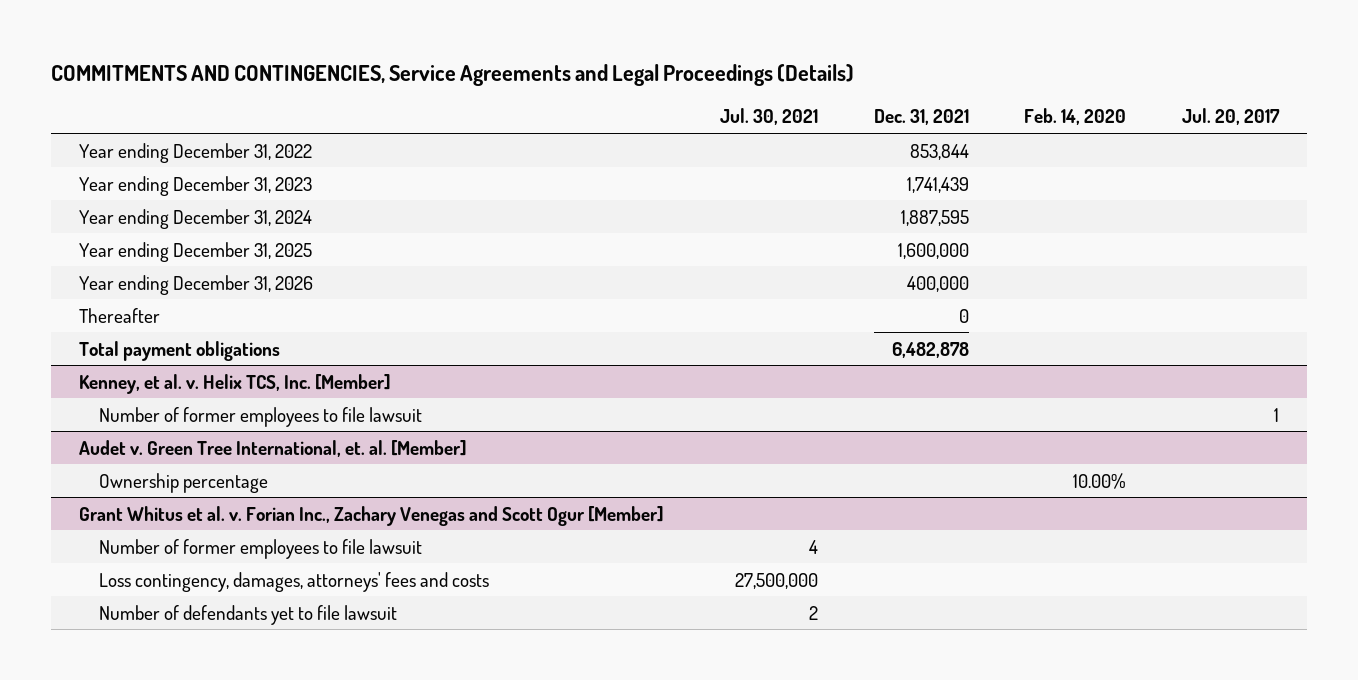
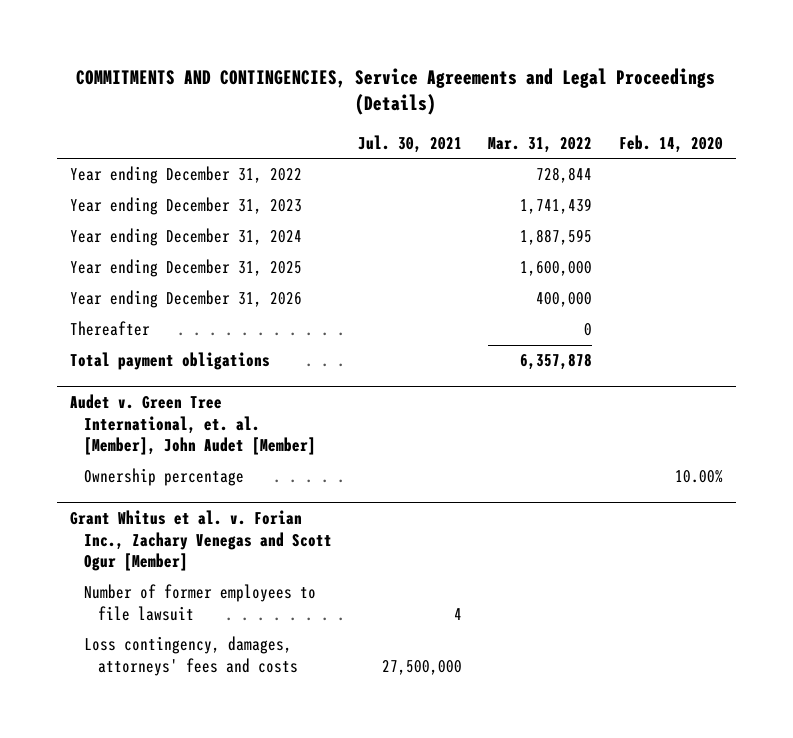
[873,109,969,126] Dec. 31, 2021 -> none
[1182,108,1281,126] Jul. 20, 2017 -> none
none -> [488,136,593,153] Mar. 31, 2022
[79,373,392,394] Kenney, et al. v. Helix TCS, Inc. [Member] -> none
[98,406,422,427] Number of former employees to file lawsuit -> none
[79,439,468,457] Audet v. Green Tree International, et. al. [Member] -> [70,394,316,456] Audet v. Green Tree International, et. al. [Member], John Audet [Member]
[98,604,397,625] Number of defendants yet to file lawsuit -> none

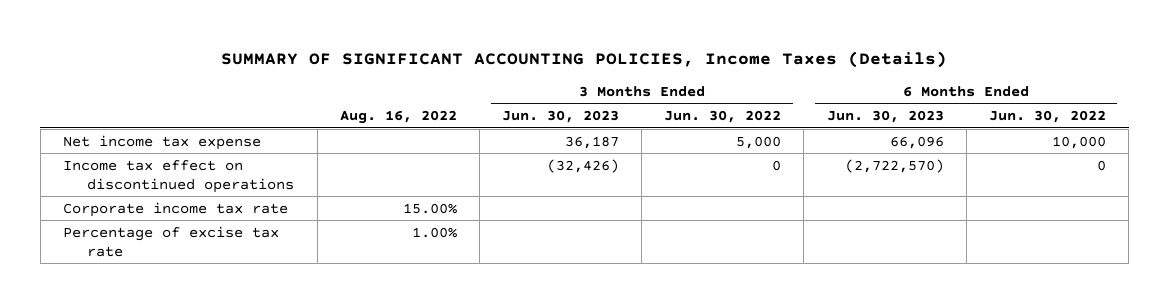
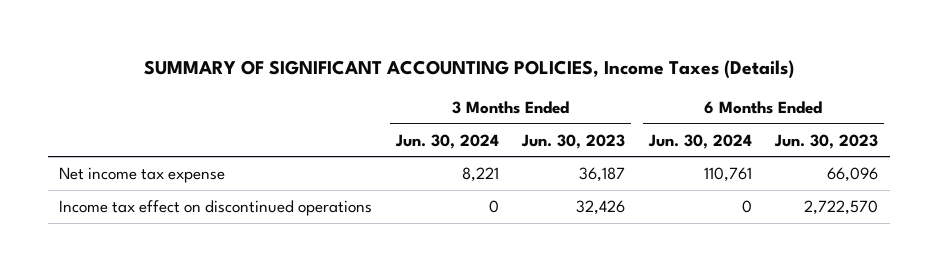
[339,110,457,125] Aug. 16, 2022 -> none
[664,110,782,124] Jun. 30, 2022 -> none
[988,110,1106,124] Jun. 30, 2022 -> none
none -> [394,133,499,149] Jun. 30, 2024
none -> [647,133,752,149] Jun. 30, 2024
[62,201,288,217] Corporate income tax rate -> none
[62,225,279,257] Percentage of excise tax rate -> none
[547,158,620,173] (32,426) -> [576,199,626,215] 32,426
[844,158,944,173] (2,722,570) -> [803,199,878,215] 2,722,570

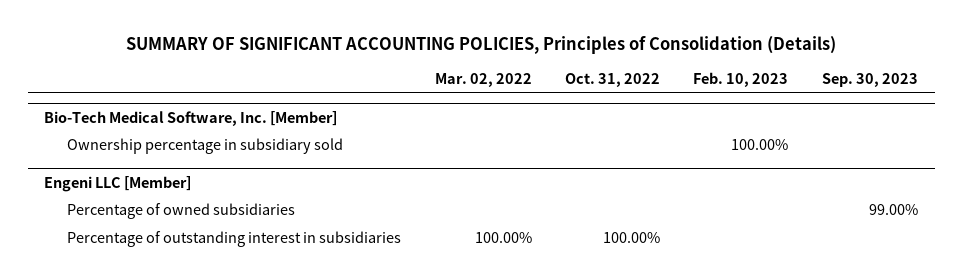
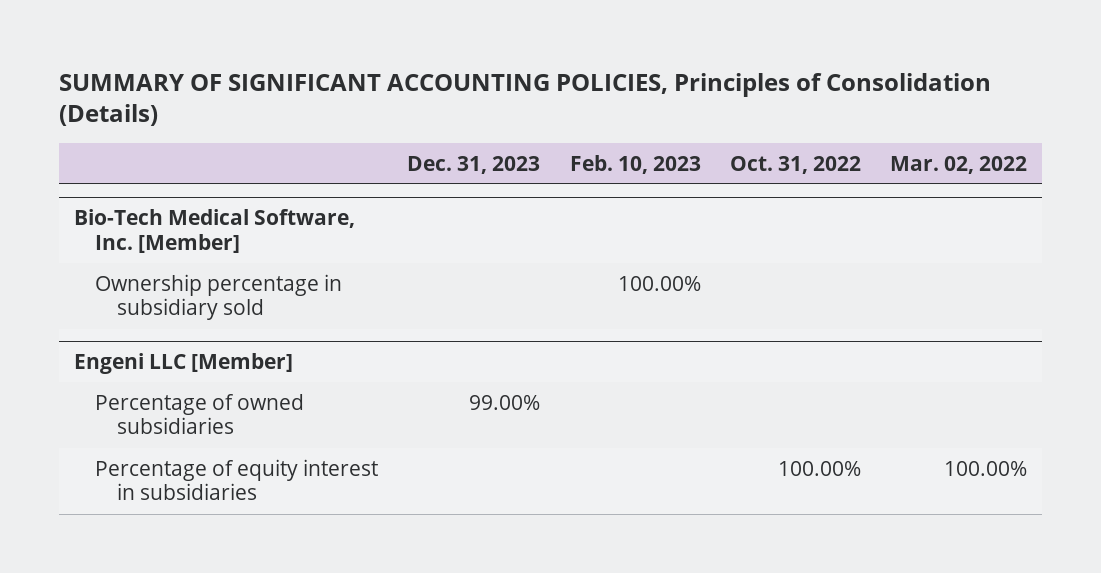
[821,72,918,87] Sep. 30, 2023 -> none
none -> [407,155,541,174] Dec. 31, 2023
[67,231,402,248] Percentage of outstanding interest in subsidiaries -> [95,458,379,501] Percentage of equity interest in subsidiaries

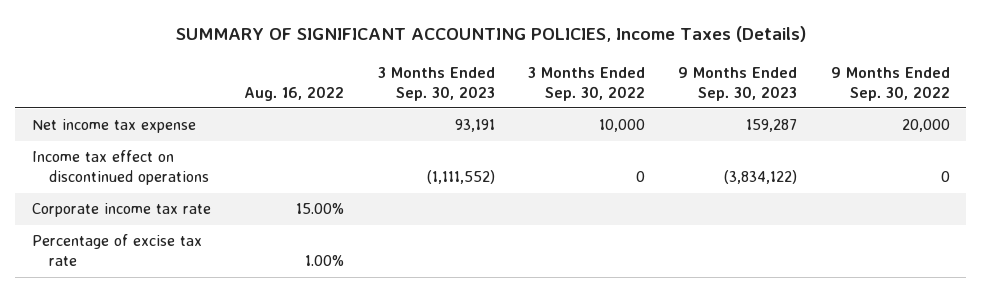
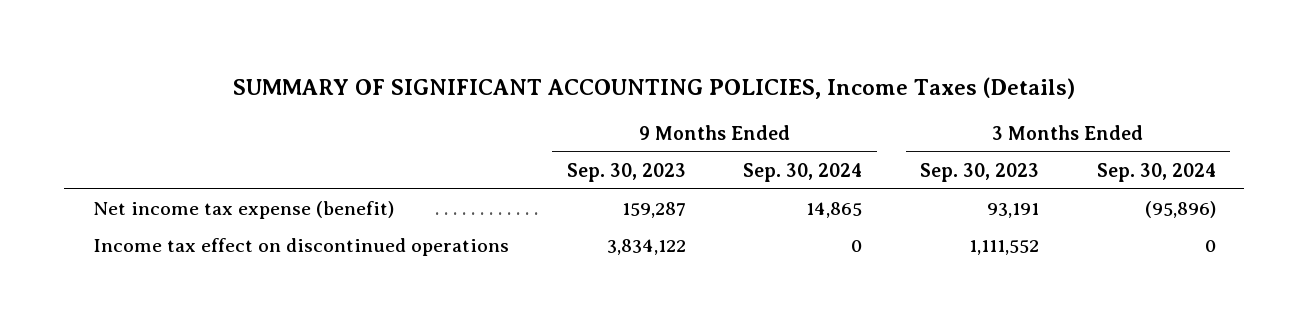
[244,85,345,101] Aug. 16, 2022 -> none
[527,66,645,101] 3 Months Ended Sep. 30, 2022 -> none
[830,66,950,101] 9 Months Ended Sep. 30, 2022 -> none
none -> [743,162,863,182] Sep. 30, 2024
none -> [1096,162,1216,182] Sep. 30, 2024
[31,203,211,218] Corporate income tax rate -> none
[31,234,202,267] Percentage of excise tax rate -> none
[31,119,196,134] Net income tax expense -> [93,201,395,220] Net income tax expense (benefit)
[426,170,495,185] (1,111,552) -> [968,240,1039,256] 1,111,552
[724,170,798,185] (3,834,122) -> [606,239,686,256] 3,834,122

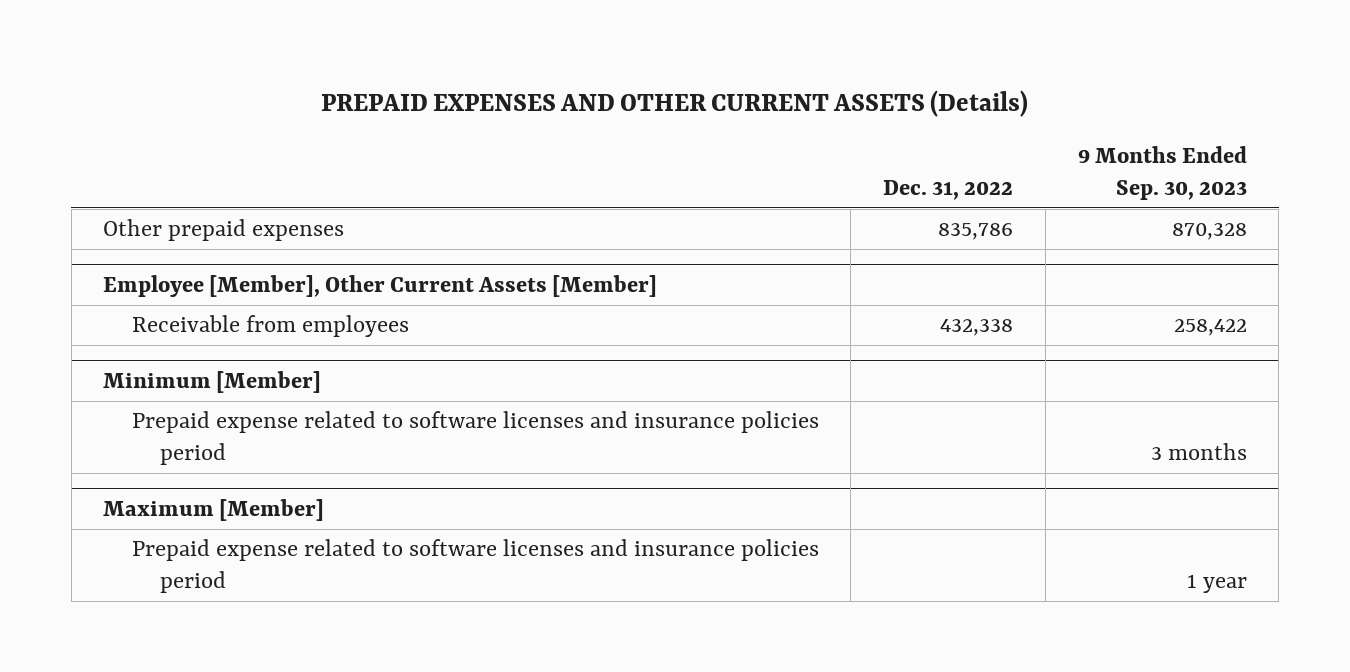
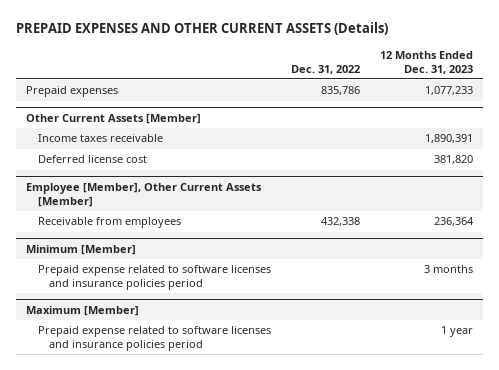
[1077,146,1247,200] 9 Months Ended Sep. 30, 2023 -> none
none -> [379,50,473,74] 12 Months Ended Dec. 31, 2023
[103,219,345,242] Other prepaid expenses -> [26,86,119,98] Prepaid expenses
none -> [26,114,202,125] Other Current Assets [Member]
none -> [37,134,163,143] Income taxes receivable
none -> [37,155,147,164] Deferred license cost

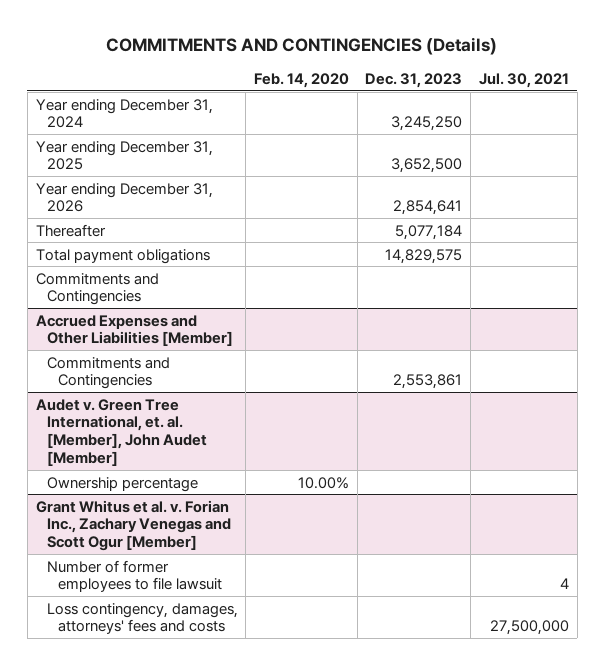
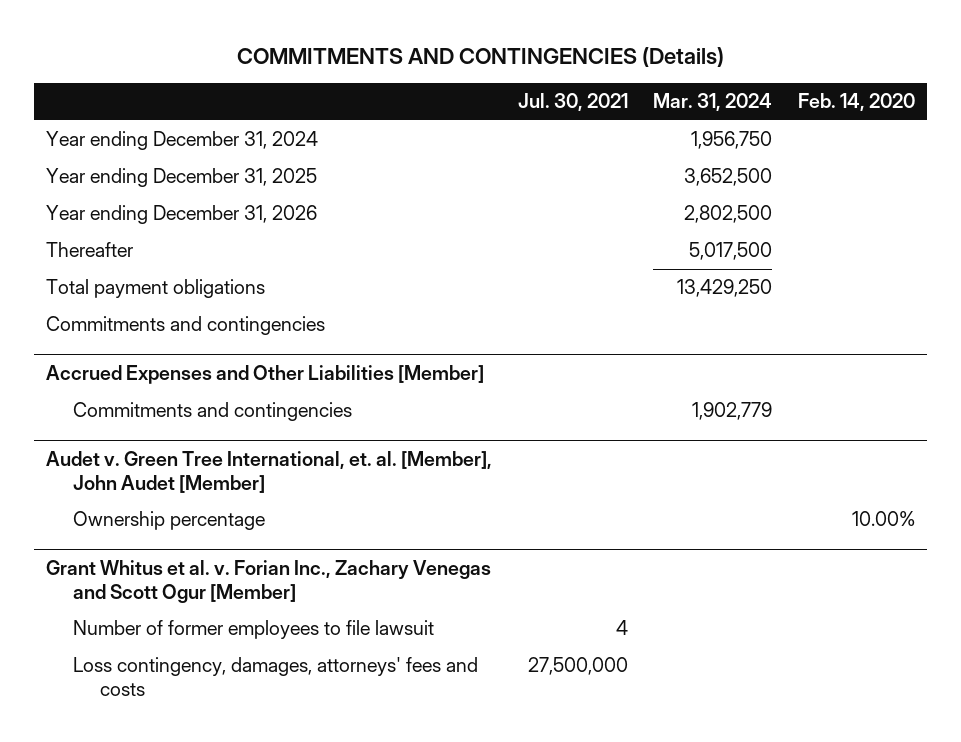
[365,72,463,88] Dec. 31, 2023 -> none
none -> [653,93,773,112] Mar. 31, 2024
[35,272,159,306] Commitments and Contingencies -> [46,316,326,336] Commitments and contingencies
[46,356,170,390] Commitments and Contingencies -> [73,402,353,422] Commitments and contingencies

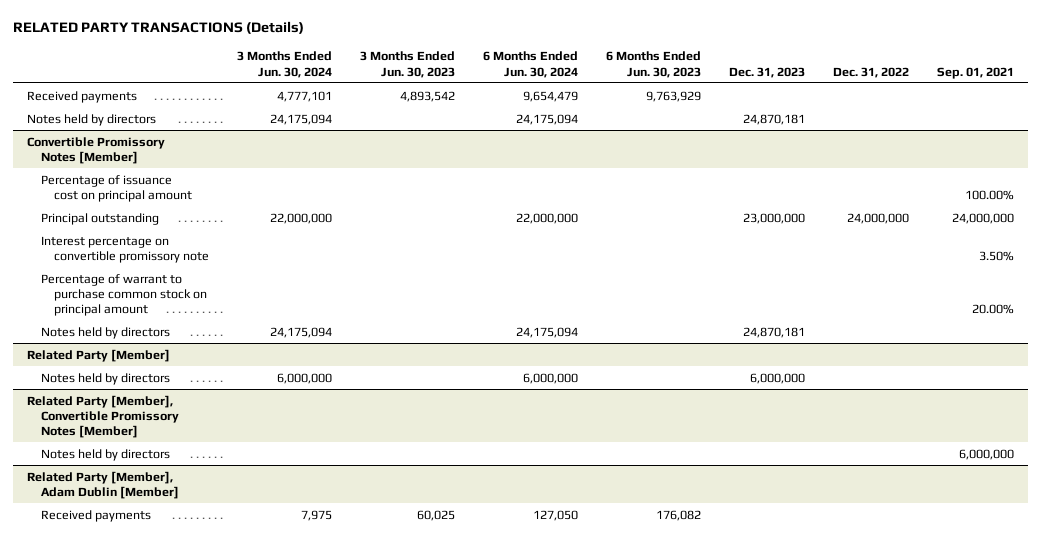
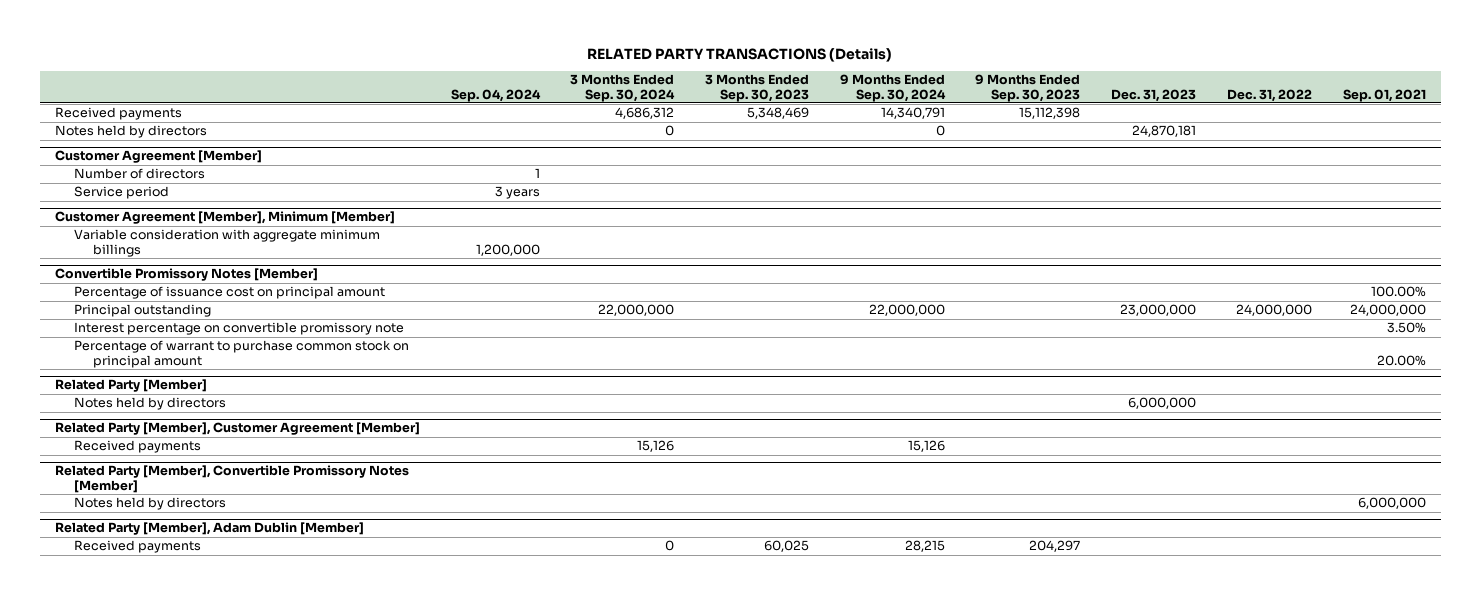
[237,51,333,78] 3 Months Ended Jun. 30, 2024 -> none
[360,51,456,78] 3 Months Ended Jun. 30, 2023 -> none
[483,51,579,78] 6 Months Ended Jun. 30, 2024 -> none
[606,51,702,78] 6 Months Ended Jun. 30, 2023 -> none
none -> [450,88,541,102] Sep. 04, 2024
none -> [570,74,676,102] 3 Months Ended Sep. 30, 2024
none -> [705,74,810,102] 3 Months Ended Sep. 30, 2023
none -> [839,74,946,102] 9 Months Ended Sep. 30, 2024
none -> [975,74,1081,102] 9 Months Ended Sep. 30, 2023
none -> [54,150,262,164] Customer Agreement [Member]
none -> [73,168,205,180] Number of directors
none -> [73,186,169,200] Service period
none -> [54,211,395,225] Customer Agreement [Member], Minimum [Member]
none -> [73,229,380,257] Variable consideration with aggregate minimum billings
[40,326,170,339] Notes held by directors -> none
none -> [54,422,420,436] Related Party [Member], Customer Agreement [Member]
none -> [73,440,201,454] Received payments

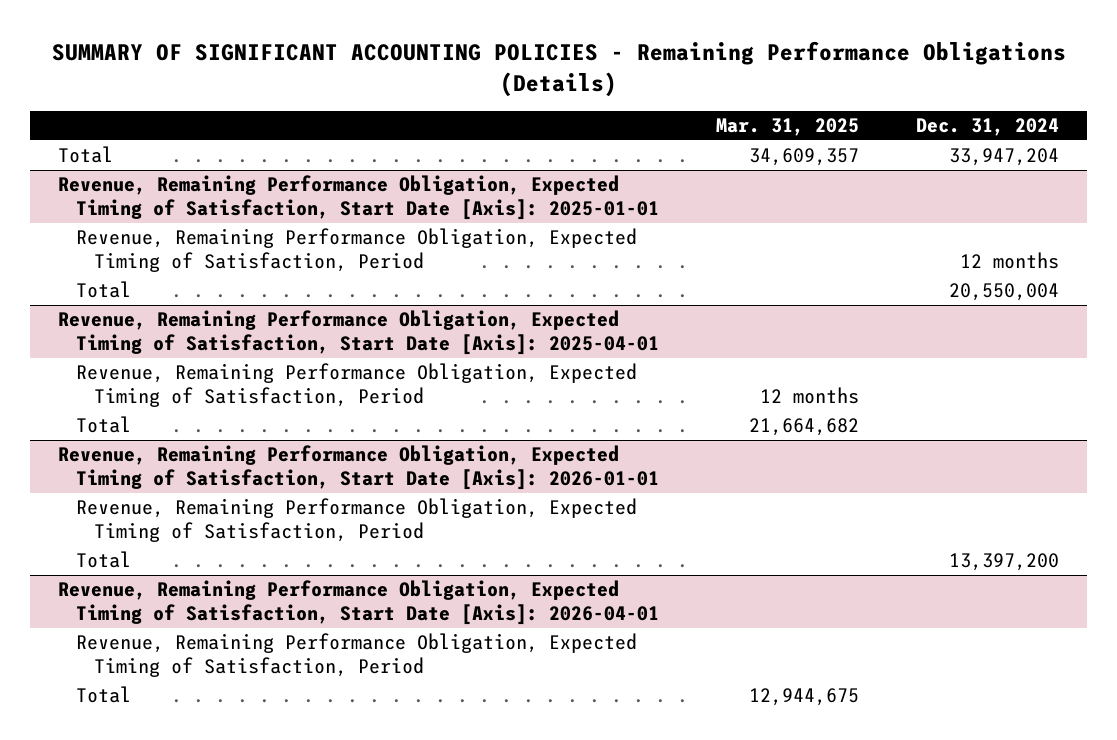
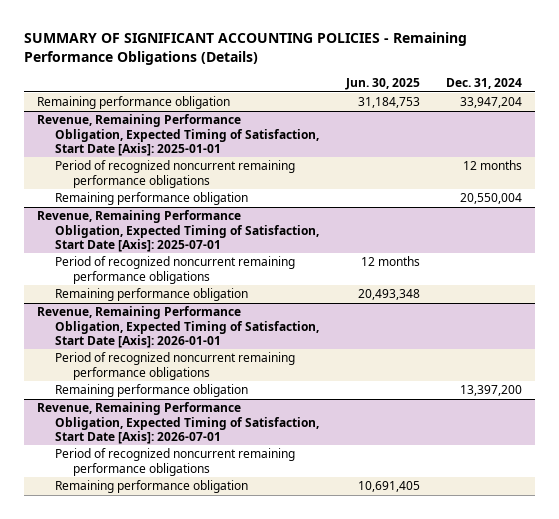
[716,117,860,136] Mar. 31, 2025 -> none
none -> [344,78,420,91] Jun. 30, 2025
[58,146,114,164] Total -> [37,96,231,110] Remaining performance obligation
[58,310,660,356] Revenue, Remaining Performance Obligation, Expected Timing of Satisfaction, Start Date [Axis]: 2025-04-01 -> none
[76,363,638,408] Revenue, Remaining Performance Obligation, Expected Timing of Satisfaction, Period -> none
[76,416,132,434] Total -> none
[76,228,638,273] Revenue, Remaining Performance Obligation, Expected Timing of Satisfaction, Period -> [55,160,296,188] Period of recognized noncurrent remaining performance obligations
[76,281,132,299] Total -> [55,192,249,206] Remaining performance obligation
none -> [37,210,320,252] Revenue, Remaining Performance Obligation, Expected Timing of Satisfaction, Start Date [Axis]: 2025-07-01
none -> [55,256,296,284] Period of recognized noncurrent remaining performance obligations
none -> [55,288,249,302] Remaining performance obligation
[58,580,660,626] Revenue, Remaining Performance Obligation, Expected Timing of Satisfaction, Start Date [Axis]: 2026-04-01 -> none
[76,633,638,678] Revenue, Remaining Performance Obligation, Expected Timing of Satisfaction, Period -> none
[76,686,132,704] Total -> none
[76,498,638,543] Revenue, Remaining Performance Obligation, Expected Timing of Satisfaction, Period -> [55,352,296,380] Period of recognized noncurrent remaining performance obligations
[76,551,132,569] Total -> [55,384,249,398] Remaining performance obligation
none -> [37,402,320,444] Revenue, Remaining Performance Obligation, Expected Timing of Satisfaction, Start Date [Axis]: 2026-07-01
none -> [55,448,296,476] Period of recognized noncurrent remaining performance obligations
none -> [55,480,249,494] Remaining performance obligation

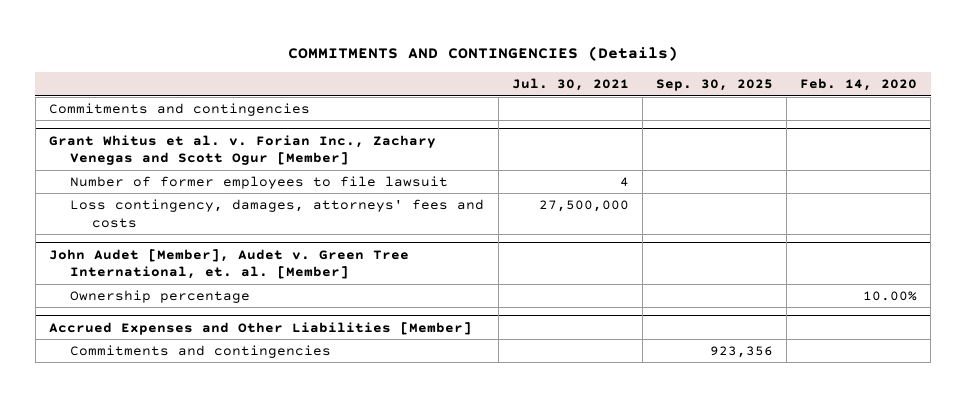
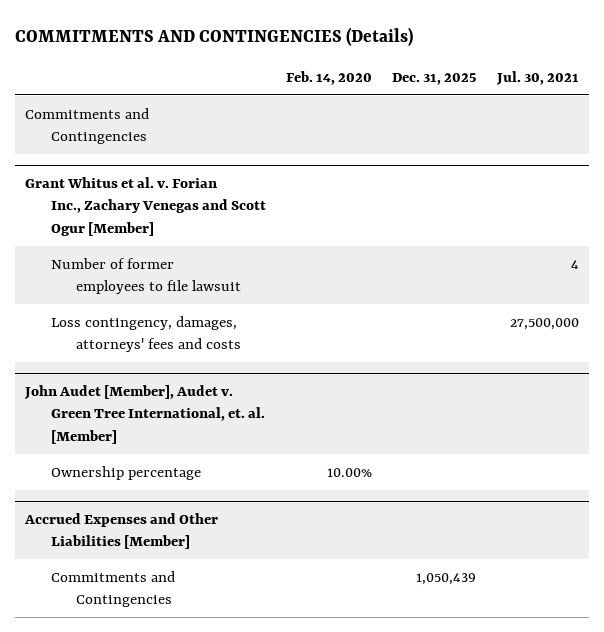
[655,79,773,92] Sep. 30, 2025 -> none
none -> [392,72,477,85] Dec. 31, 2025
[48,103,310,117] Commitments and contingencies -> [25,107,150,145] Commitments and Contingencies
[70,345,332,359] Commitments and contingencies -> [50,570,175,608] Commitments and Contingencies

